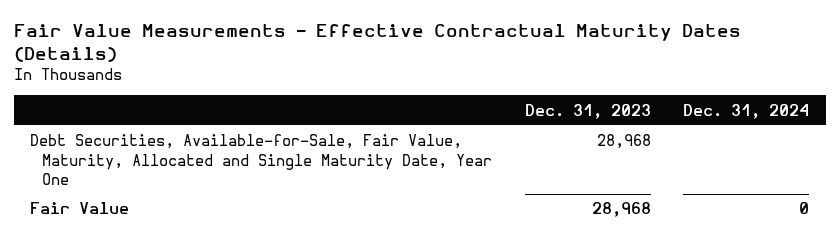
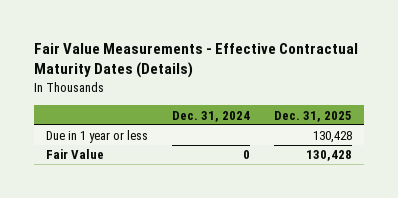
[524,103,651,119] Dec. 31, 2023 -> none
none -> [274,110,353,122] Dec. 31, 2025
[30,134,492,186] Debt Securities, Available-for-Sale, Fair Value, Maturity, Allocated and Single Maturity Date, Year One -> [45,130,148,144] Due in 1 year or less

